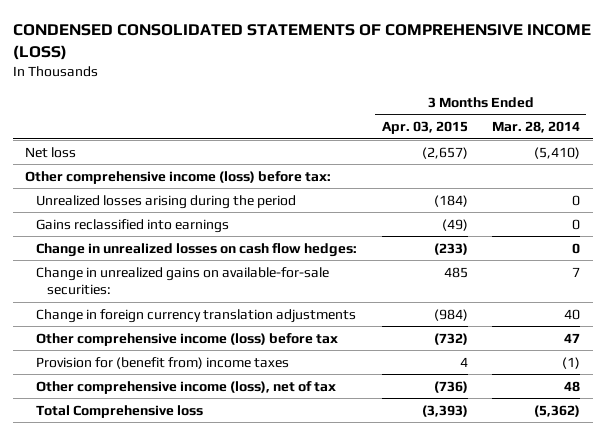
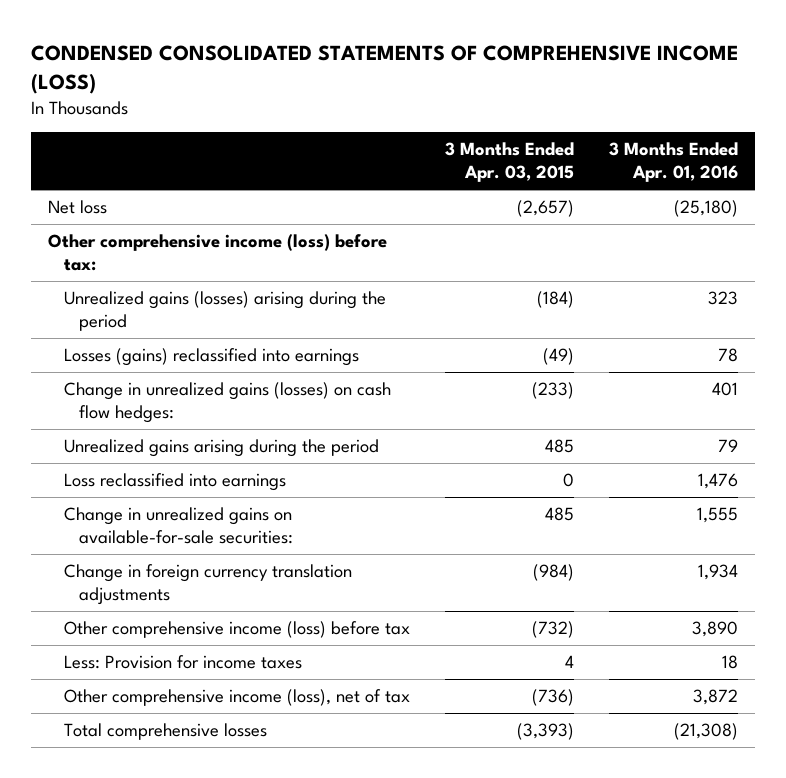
[492,121,581,134] Mar. 28, 2014 -> none
none -> [608,142,738,183] 3 Months Ended Apr. 01, 2016
[35,194,296,209] Unrealized losses arising during the period -> [63,291,386,331] Unrealized gains (losses) arising during the period
[35,218,229,233] Gains reclassified into earnings -> [63,348,359,367] Losses (gains) reclassified into earnings
[35,242,357,257] Change in unrealized losses on cash flow hedges: -> [63,382,391,423] Change in unrealized gains (losses) on cash flow hedges:
none -> [63,439,379,458] Unrealized gains arising during the period
none -> [63,473,286,492] Loss reclassified into earnings
[35,356,289,369] Provision for (benefit from) income taxes -> [63,655,302,670] Less: Provision for income taxes
[35,404,203,418] Total Comprehensive loss -> [63,723,267,741] Total comprehensive losses

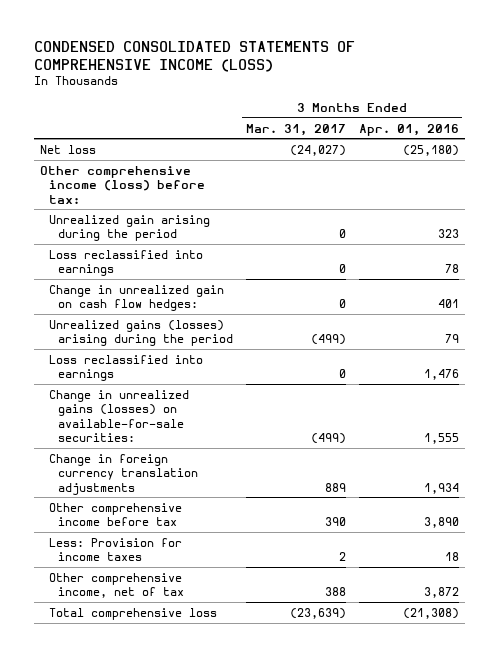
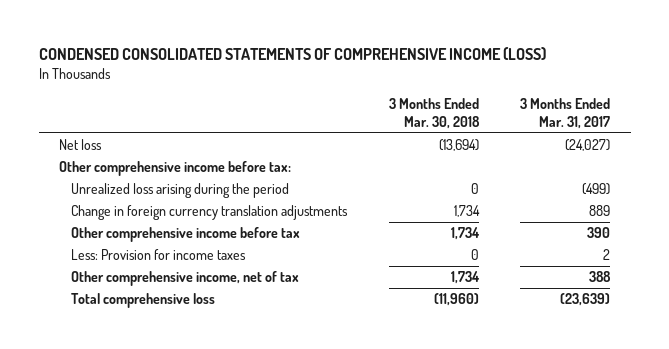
[358,123,459,136] Apr. 01, 2016 -> none
none -> [388,97,480,129] 3 Months Ended Mar. 30, 2018
[48,214,210,242] Unrealized gain arising during the period -> none
[48,249,203,277] Loss reclassified into earnings -> none
[48,284,224,312] Change in unrealized gain on cash flow hedges: -> none
[48,354,203,382] Loss reclassified into earnings -> none
[48,389,189,442] Change in unrealized gains (losses) on available-for-sale securities: -> none
[40,165,205,204] Other comprehensive income (loss) before tax: -> [59,161,292,177] Other comprehensive income before tax:
[48,319,233,347] Unrealized gains (losses) arising during the period -> [71,183,290,199] Unrealized loss arising during the period

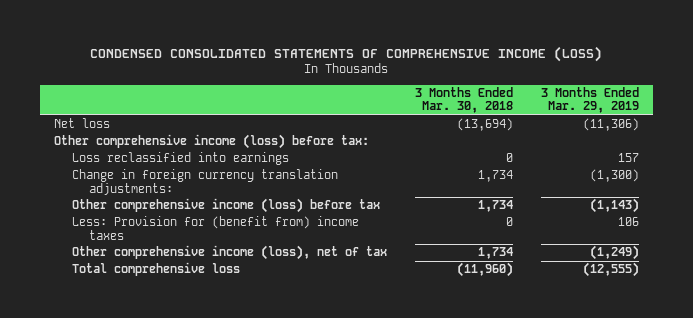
[520,97,611,129] 3 Months Ended Mar. 31, 2017 -> none
none -> [540,87,639,114] 3 Months Ended Mar. 29, 2019
[71,183,290,199] Unrealized loss arising during the period -> none
[59,161,292,177] Other comprehensive income before tax: -> [54,134,370,150] Other comprehensive income (loss) before tax:
none -> [71,152,289,166] Loss reclassified into earnings
[71,205,349,221] Change in foreign currency translation adjustments -> [71,169,338,195] Change in foreign currency translation adjustments:
[71,227,301,243] Other comprehensive income before tax -> [71,198,380,214] Other comprehensive income (loss) before tax
[71,249,247,261] Less: Provision for income taxes -> [71,216,359,240] Less: Provision for (benefit from) income taxes
[71,271,300,287] Other comprehensive income, net of tax -> [71,245,387,261] Other comprehensive income (loss), net of tax

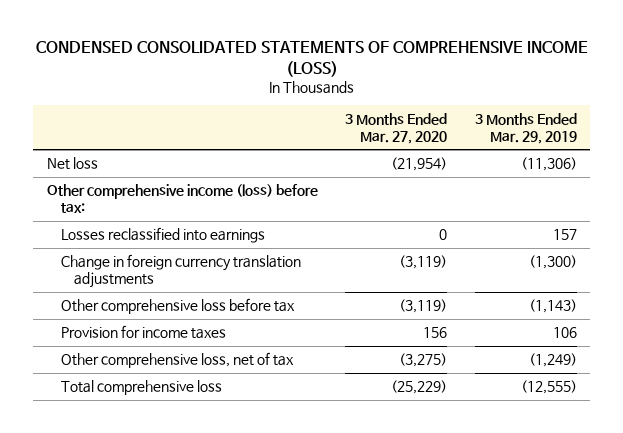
[414,87,513,114] 3 Months Ended Mar. 30, 2018 -> none
none -> [345,112,448,144] 3 Months Ended Mar. 27, 2020
[71,152,289,166] Loss reclassified into earnings -> [60,227,265,244] Losses reclassified into earnings
[71,169,338,195] Change in foreign currency translation adjustments: -> [60,254,301,289] Change in foreign currency translation adjustments
[71,198,380,214] Other comprehensive income (loss) before tax -> [60,298,295,315] Other comprehensive loss before tax
[71,216,359,240] Less: Provision for (benefit from) income taxes -> [60,325,226,340] Provision for income taxes
[71,245,387,261] Other comprehensive income (loss), net of tax -> [60,352,294,369] Other comprehensive loss, net of tax

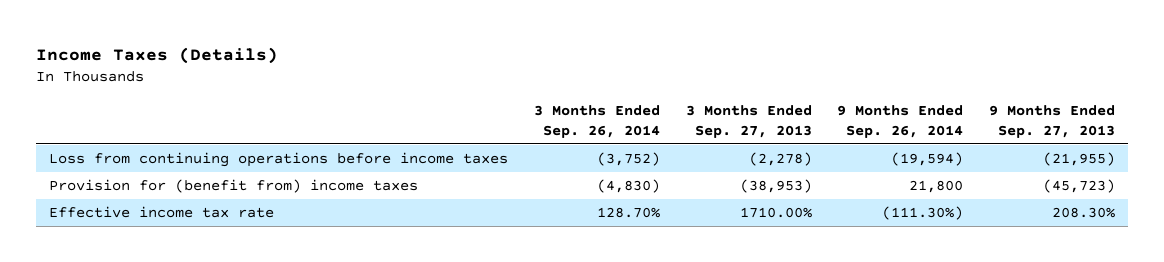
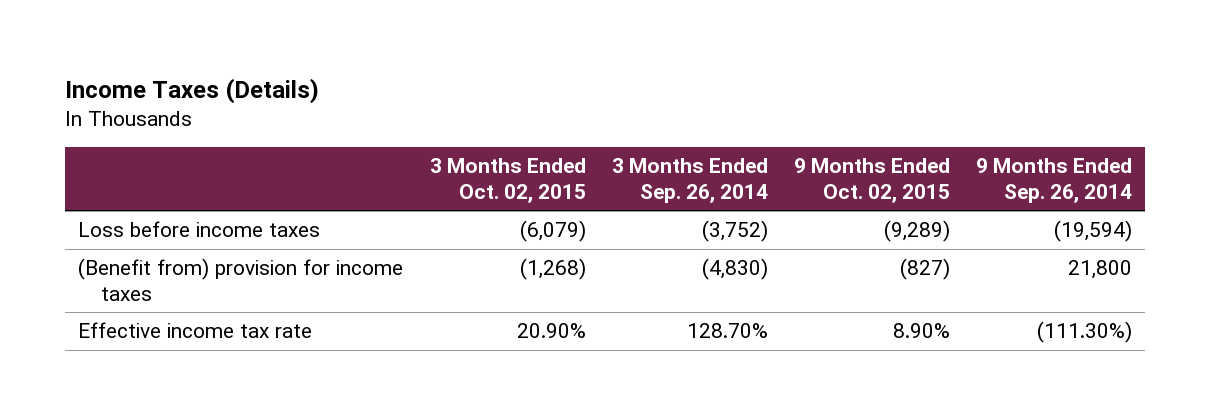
[685,105,812,138] 3 Months Ended Sep. 27, 2013 -> none
[989,105,1116,138] 9 Months Ended Sep. 27, 2013 -> none
none -> [429,158,586,203] 3 Months Ended Oct. 02, 2015
none -> [794,158,951,203] 9 Months Ended Oct. 02, 2015
[49,152,509,168] Loss from continuing operations before income taxes -> [78,221,321,238] Loss before income taxes
[49,179,419,194] Provision for (benefit from) income taxes -> [78,258,404,301] (Benefit from) provision for income taxes

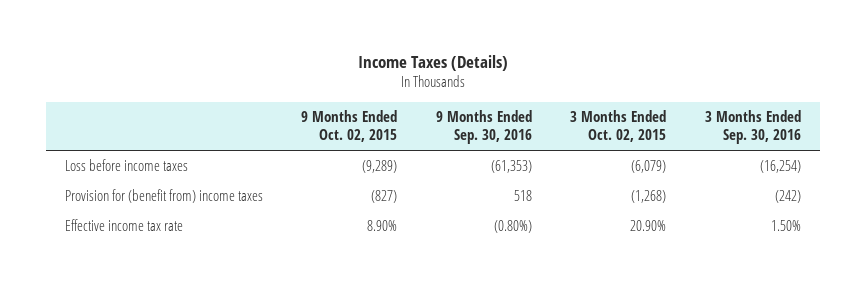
[611,158,768,203] 3 Months Ended Sep. 26, 2014 -> none
[976,158,1133,203] 9 Months Ended Sep. 26, 2014 -> none
none -> [435,109,532,145] 9 Months Ended Sep. 30, 2016
none -> [704,109,801,145] 3 Months Ended Sep. 30, 2016
[78,258,404,301] (Benefit from) provision for income taxes -> [64,188,263,203] Provision for (benefit from) income taxes

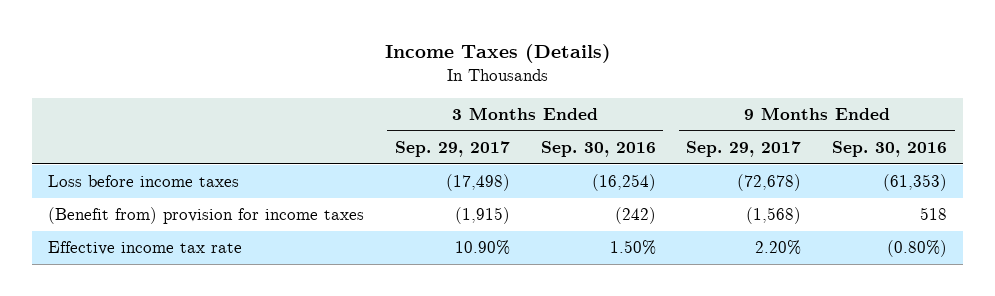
[301,109,398,143] 9 Months Ended Oct. 02, 2015 -> none
[570,109,667,143] 3 Months Ended Oct. 02, 2015 -> none
none -> [394,141,510,158] Sep. 29, 2017
none -> [686,141,802,158] Sep. 29, 2017
[64,188,263,203] Provision for (benefit from) income taxes -> [47,207,364,225] (Benefit from) provision for income taxes

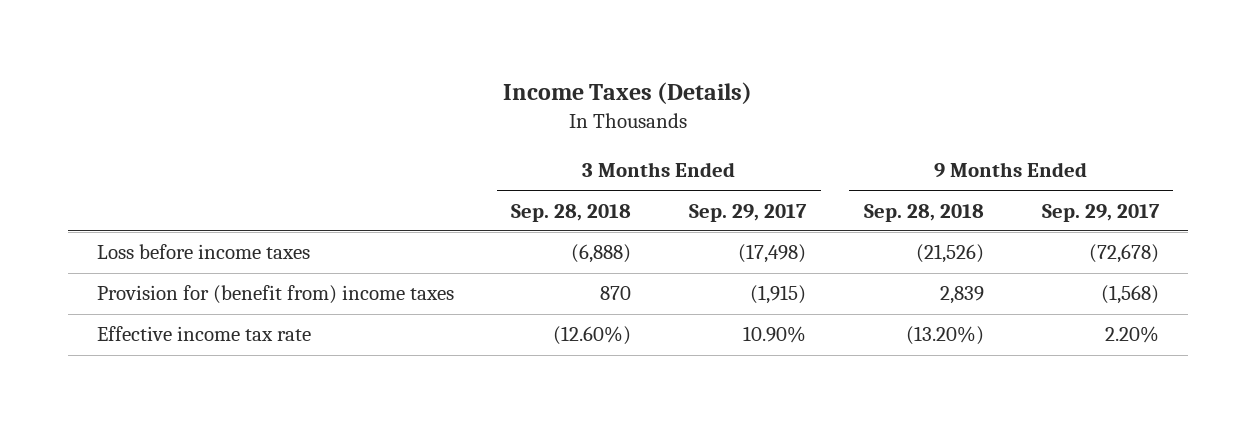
[540,141,656,158] Sep. 30, 2016 -> none
[832,141,948,158] Sep. 30, 2016 -> none
none -> [511,203,632,222] Sep. 28, 2018
none -> [863,203,984,222] Sep. 28, 2018
[47,207,364,225] (Benefit from) provision for income taxes -> [96,285,454,305] Provision for (benefit from) income taxes

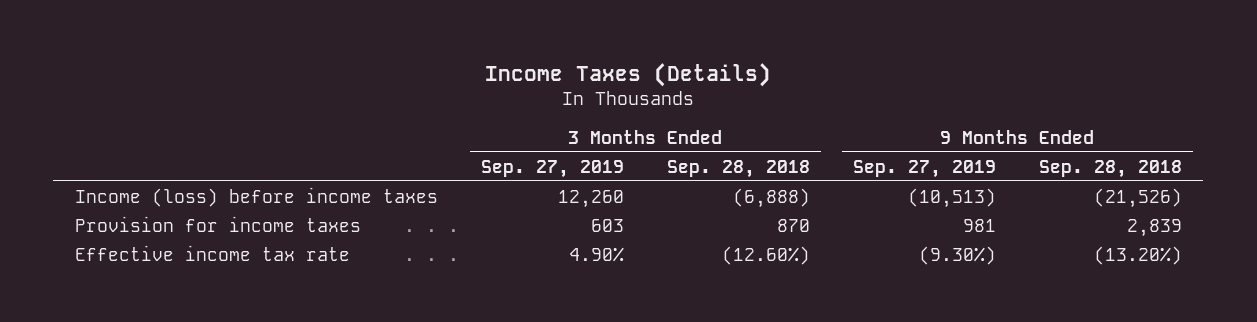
[689,203,808,222] Sep. 29, 2017 -> none
[1041,203,1160,222] Sep. 29, 2017 -> none
none -> [480,159,624,178] Sep. 27, 2019
none -> [852,159,996,178] Sep. 27, 2019
[96,244,310,260] Loss before income taxes -> [74,186,438,207] Income (loss) before income taxes
[96,285,454,305] Provision for (benefit from) income taxes -> [74,215,361,232] Provision for income taxes

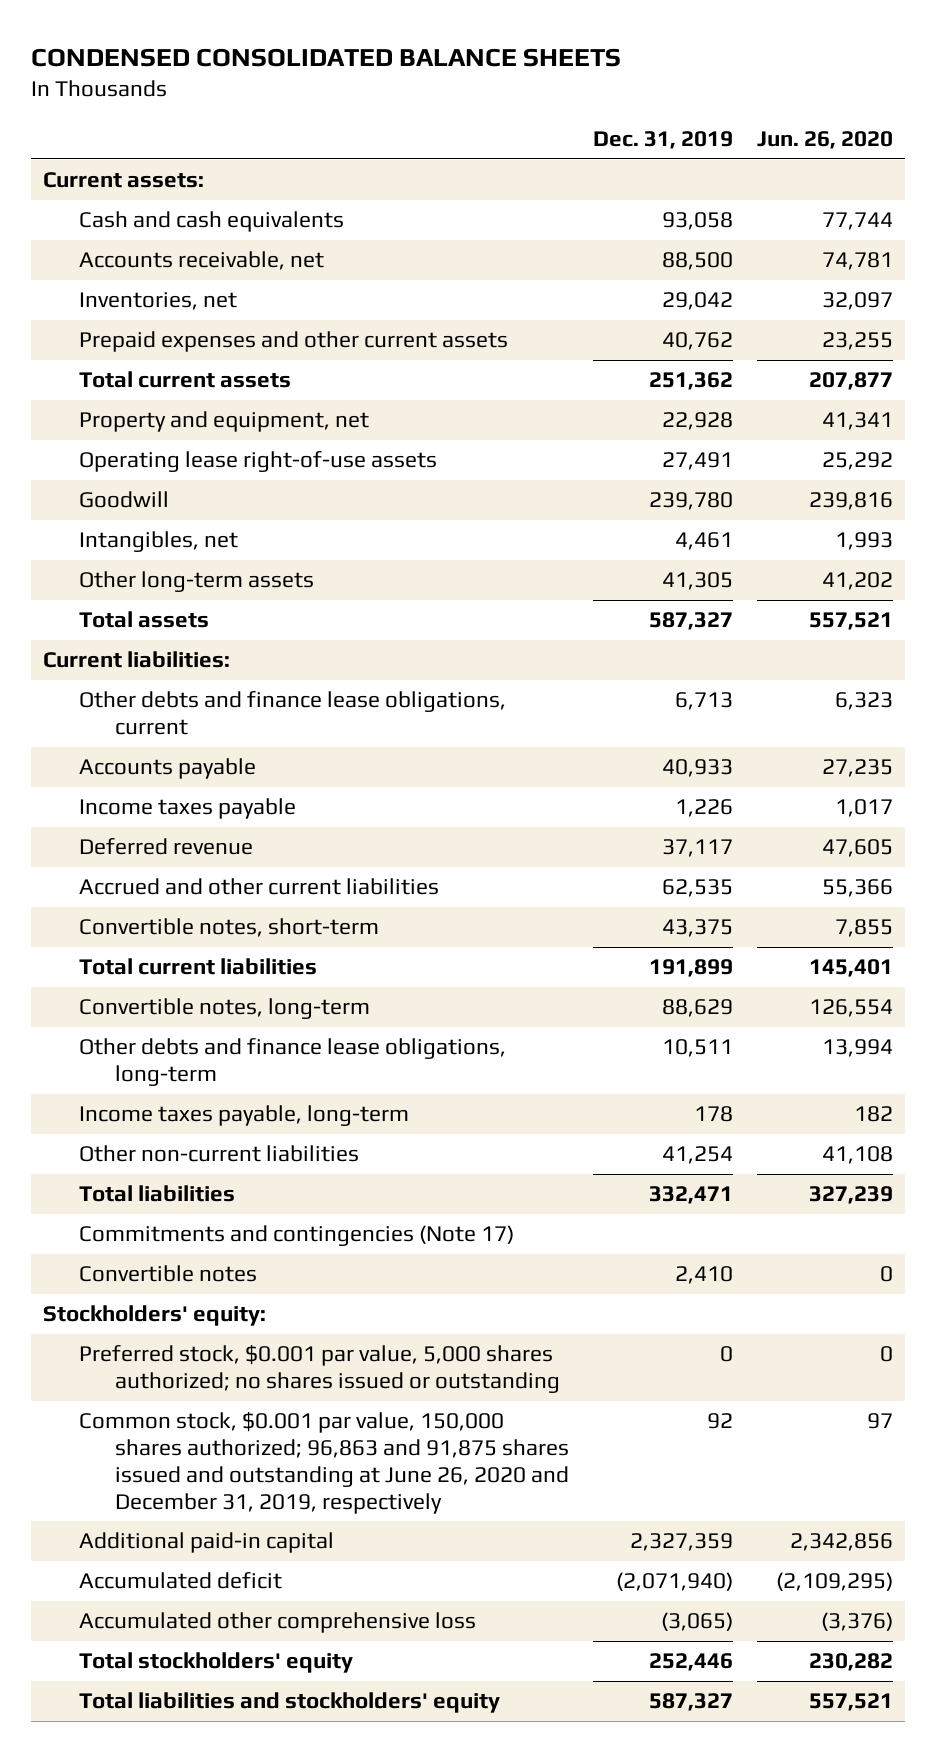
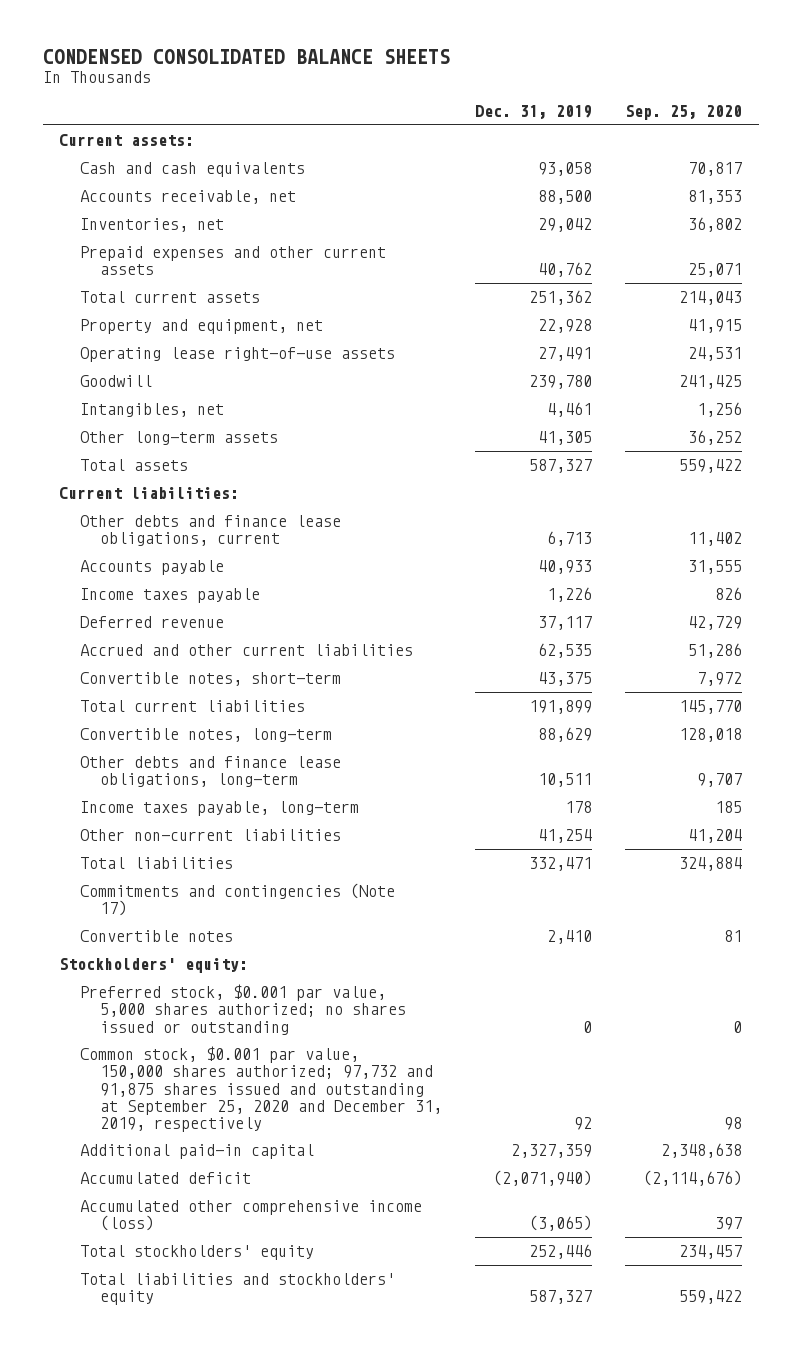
[756,130,893,149] Jun. 26, 2020 -> none
none -> [625,104,743,120] Sep. 25, 2020
[78,1412,569,1514] Common stock, $0.001 par value, 150,000 shares authorized; 96,863 and 91,875 shares issued and outstanding at June 26, 2020 and December 31, 2019, respectively -> [79,1046,443,1132] Common stock, $0.001 par value, 150,000 shares authorized; 97,732 and 91,875 shares issued and outstanding at September 25, 2020 and December 31, 2019, respectively
[78,1612,476,1634] Accumulated other comprehensive loss -> [79,1200,422,1232] Accumulated other comprehensive income (loss)

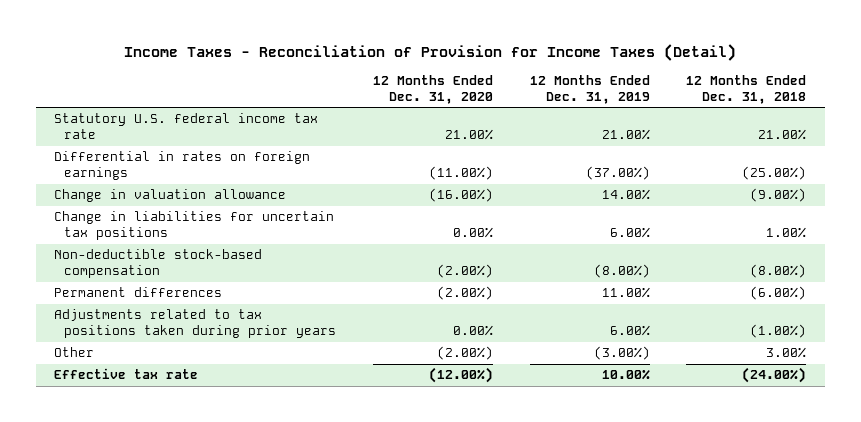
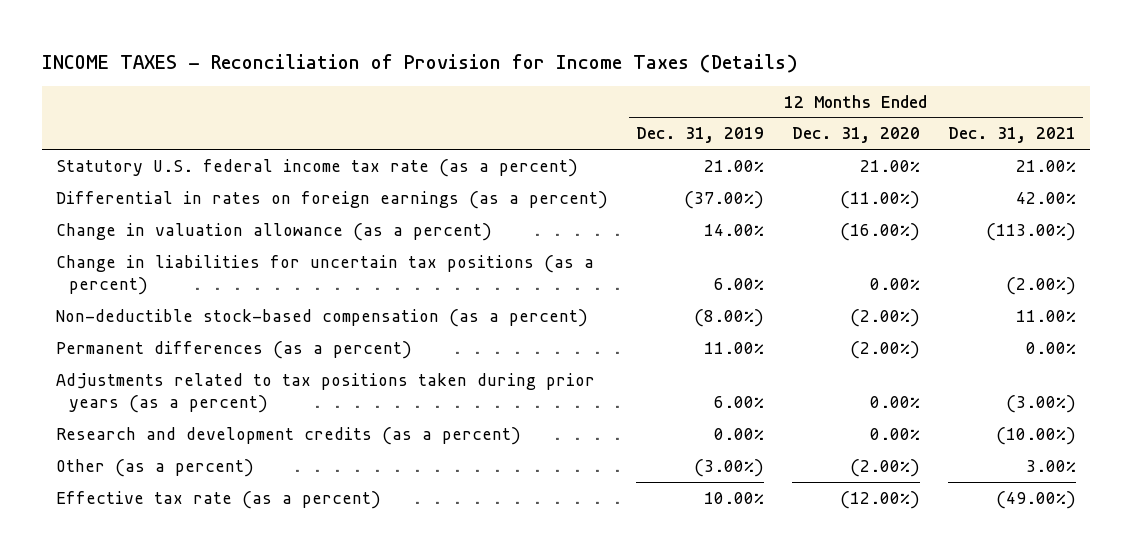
[124,43,737,61] Income Taxes - Reconciliation of Provision for Income Taxes (Detail) -> [41,53,798,73] INCOME TAXES - Reconciliation of Provision for Income Taxes (Details)
[686,75,807,105] 12 Months Ended Dec. 31, 2018 -> none
none -> [947,127,1076,144] Dec. 31, 2021
[54,113,319,140] Statutory U.S. federal income tax rate -> [55,158,578,177] Statutory U.S. federal income tax rate (as a percent)
[54,151,311,181] Differential in rates on foreign earnings -> [55,190,608,209] Differential in rates on foreign earnings (as a percent)
[54,189,287,203] Change in valuation allowance -> [55,222,492,241] Change in valuation allowance (as a percent)
[54,211,335,241] Change in liabilities for uncertain tax positions -> [55,254,594,295] Change in liabilities for uncertain tax positions (as a percent)
[54,249,263,279] Non-deductible stock-based compensation -> [55,308,588,327] Non-deductible stock-based compensation (as a percent)
[54,287,223,298] Permanent differences -> [55,340,412,359] Permanent differences (as a percent)
[54,309,337,339] Adjustments related to tax positions taken during prior years -> [55,372,595,413] Adjustments related to tax positions taken during prior years (as a percent)
none -> [55,426,521,445] Research and development credits (as a percent)
[54,347,95,358] Other -> [55,458,254,477] Other (as a percent)
[54,368,199,380] Effective tax rate -> [55,490,381,509] Effective tax rate (as a percent)

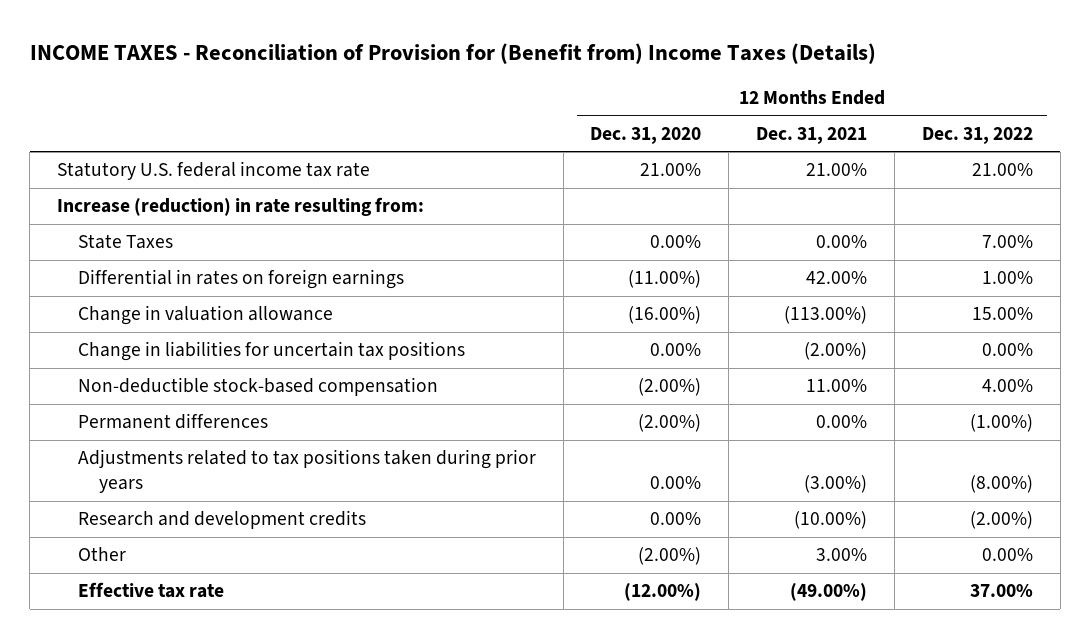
[41,53,798,73] INCOME TAXES - Reconciliation of Provision for Income Taxes (Details) -> [29,42,876,64] INCOME TAXES - Reconciliation of Provision for (Benefit from) Income Taxes (Details)
[635,127,764,144] Dec. 31, 2019 -> none
none -> [921,126,1033,144] Dec. 31, 2022
[55,158,578,177] Statutory U.S. federal income tax rate (as a percent) -> [56,161,370,181] Statutory U.S. federal income tax rate
none -> [56,197,424,217] Increase (reduction) in rate resulting from:
none -> [77,234,173,250] State Taxes
[55,190,608,209] Differential in rates on foreign earnings (as a percent) -> [77,269,404,290] Differential in rates on foreign earnings
[55,222,492,241] Change in valuation allowance (as a percent) -> [77,305,333,326] Change in valuation allowance
[55,254,594,295] Change in liabilities for uncertain tax positions (as a percent) -> [77,341,465,362] Change in liabilities for uncertain tax positions
[55,308,588,327] Non-deductible stock-based compensation (as a percent) -> [77,377,438,397] Non-deductible stock-based compensation
[55,340,412,359] Permanent differences (as a percent) -> [77,413,268,430] Permanent differences
[55,372,595,413] Adjustments related to tax positions taken during prior years (as a percent) -> [77,449,536,494] Adjustments related to tax positions taken during prior years
[55,426,521,445] Research and development credits (as a percent) -> [77,510,366,530] Research and development credits
[55,458,254,477] Other (as a percent) -> [77,547,126,562] Other
[55,490,381,509] Effective tax rate (as a percent) -> [77,582,224,599] Effective tax rate

